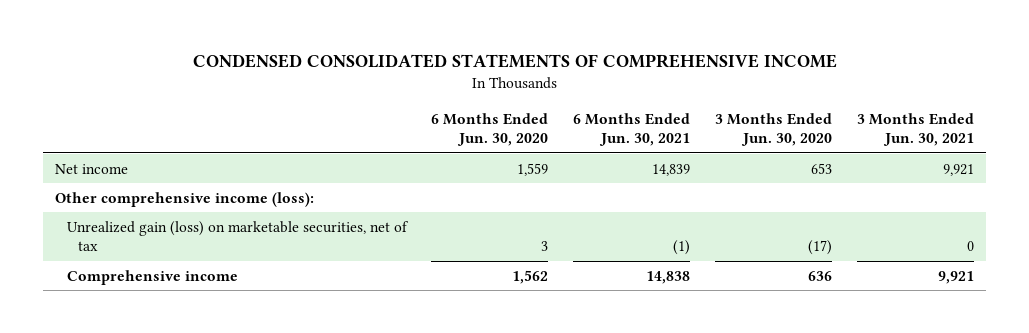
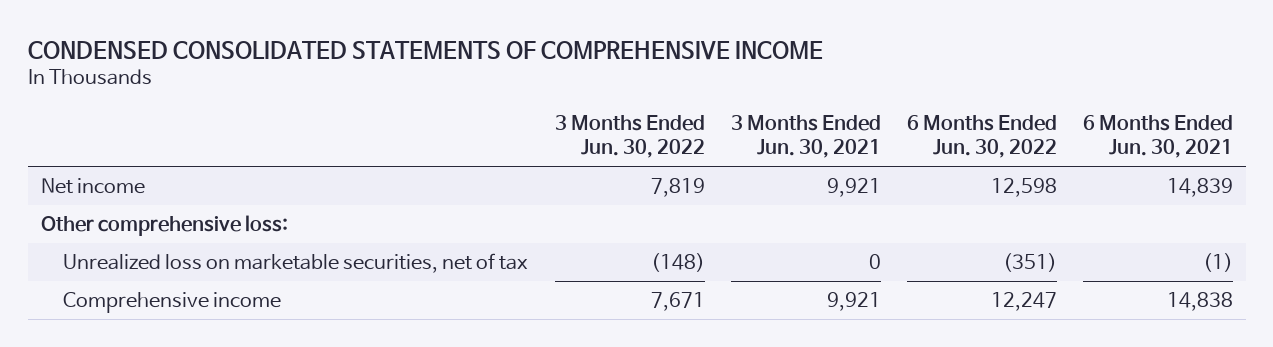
[431,112,549,147] 6 Months Ended Jun. 30, 2020 -> none
[714,112,832,147] 3 Months Ended Jun. 30, 2020 -> none
none -> [554,114,705,159] 3 Months Ended Jun. 30, 2022
none -> [906,114,1057,159] 6 Months Ended Jun. 30, 2022
[55,191,315,207] Other comprehensive income (loss): -> [40,214,288,236] Other comprehensive loss:
[66,220,409,252] Unrealized gain (loss) on marketable securities, net of tax -> [63,252,529,273] Unrealized loss on marketable securities, net of tax

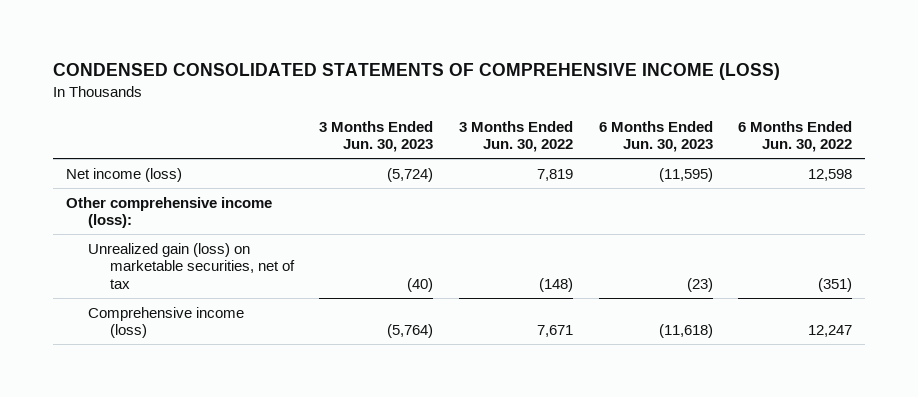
[27,41,823,61] CONDENSED CONSOLIDATED STATEMENTS OF COMPREHENSIVE INCOME -> [52,63,780,81] CONDENSED CONSOLIDATED STATEMENTS OF COMPREHENSIVE INCOME (LOSS)
[730,114,881,159] 3 Months Ended Jun. 30, 2021 -> none
[1082,114,1233,159] 6 Months Ended Jun. 30, 2021 -> none
none -> [319,120,434,153] 3 Months Ended Jun. 30, 2023
none -> [598,120,713,153] 6 Months Ended Jun. 30, 2023
[40,177,145,194] Net income -> [65,167,182,182] Net income (loss)
[40,214,288,236] Other comprehensive loss: -> [65,196,272,229] Other comprehensive income (loss):
[63,252,529,273] Unrealized loss on marketable securities, net of tax -> [87,242,295,289] Unrealized gain (loss) on marketable securities, net of tax
[63,291,282,313] Comprehensive income -> [87,306,244,339] Comprehensive income (loss)

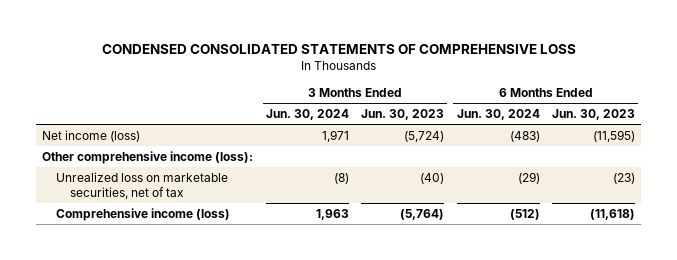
[52,63,780,81] CONDENSED CONSOLIDATED STATEMENTS OF COMPREHENSIVE INCOME (LOSS) -> [101,44,576,55] CONDENSED CONSOLIDATED STATEMENTS OF COMPREHENSIVE LOSS
[459,120,574,153] 3 Months Ended Jun. 30, 2022 -> none
[738,120,853,153] 6 Months Ended Jun. 30, 2022 -> none
none -> [265,108,349,120] Jun. 30, 2024
none -> [456,108,540,120] Jun. 30, 2024
[87,242,295,289] Unrealized gain (loss) on marketable securities, net of tax -> [56,171,229,199] Unrealized loss on marketable securities, net of tax

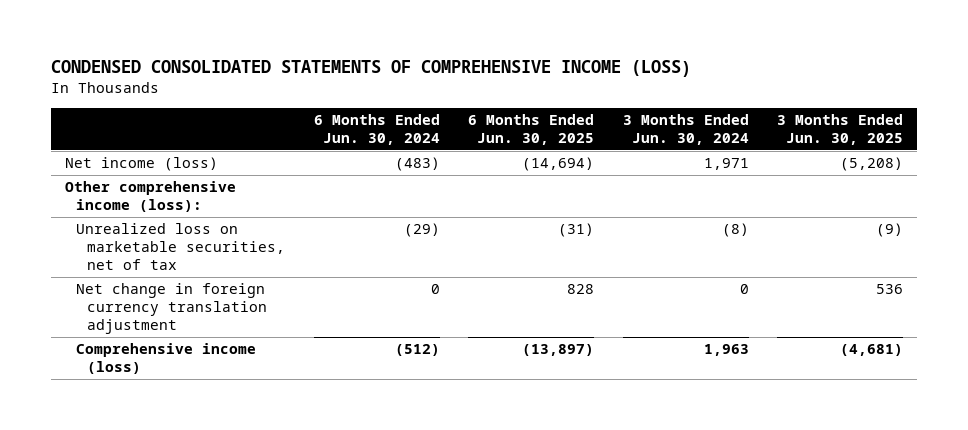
[101,44,576,55] CONDENSED CONSOLIDATED STATEMENTS OF COMPREHENSIVE LOSS -> [50,60,691,78] CONDENSED CONSOLIDATED STATEMENTS OF COMPREHENSIVE INCOME (LOSS)
[361,108,445,120] Jun. 30, 2023 -> none
[552,108,636,120] Jun. 30, 2023 -> none
none -> [468,114,595,146] 6 Months Ended Jun. 30, 2025
none -> [777,114,904,146] 3 Months Ended Jun. 30, 2025
none -> [76,283,268,335] Net change in foreign currency translation adjustment

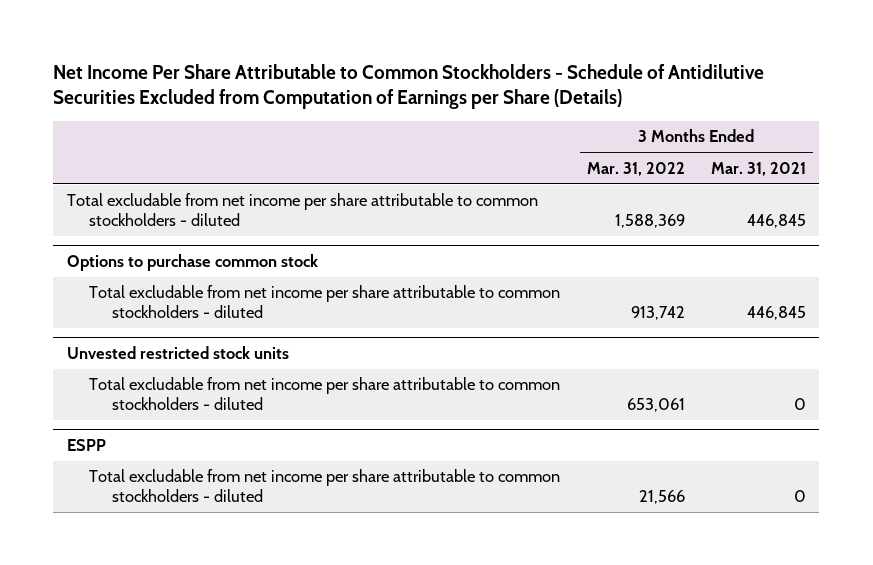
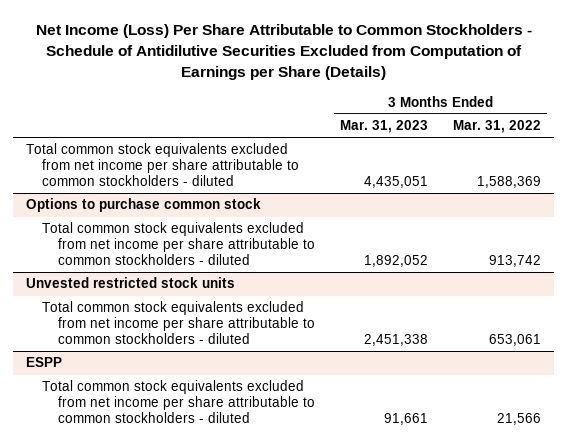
[53,63,765,110] Net Income Per Share Attributable to Common Stockholders - Schedule of Antidilutive Securities Excluded from Computation of Earnings per Share (Details) -> [35,23,532,80] Net Income (Loss) Per Share Attributable to Common Stockholders - Schedule of Antidilutive Securities Excluded from Computation of Earnings per Share (Details)
[711,161,807,176] Mar. 31, 2021 -> none
none -> [340,120,429,134] Mar. 31, 2023
[66,193,538,226] Total excludable from net income per share attributable to common stockholders - diluted -> [25,143,300,187] Total common stock equivalents excluded from net income per share attributable to common stockholders - diluted
[89,285,561,318] Total excludable from net income per share attributable to common stockholders - diluted -> [42,222,316,266] Total common stock equivalents excluded from net income per share attributable to common stockholders - diluted
[89,377,561,410] Total excludable from net income per share attributable to common stockholders - diluted -> [42,301,316,345] Total common stock equivalents excluded from net income per share attributable to common stockholders - diluted
[89,469,561,502] Total excludable from net income per share attributable to common stockholders - diluted -> [42,380,316,424] Total common stock equivalents excluded from net income per share attributable to common stockholders - diluted

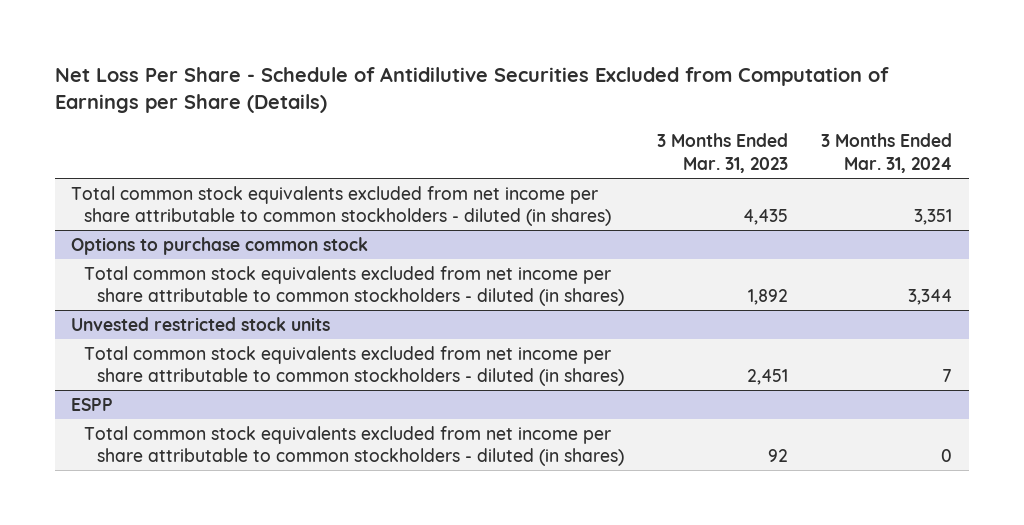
[35,23,532,80] Net Income (Loss) Per Share Attributable to Common Stockholders - Schedule of Antidilutive Securities Excluded from Computation of Earnings per Share (Details) -> [54,66,889,114] Net Loss Per Share - Schedule of Antidilutive Securities Excluded from Computation of Earnings per Share (Details)
[453,120,542,134] Mar. 31, 2022 -> none
none -> [821,133,953,173] 3 Months Ended Mar. 31, 2024
[25,143,300,187] Total common stock equivalents excluded from net income per share attributable to common stockholders - diluted -> [71,185,611,227] Total common stock equivalents excluded from net income per share attributable to common stockholders - diluted (in shares)
[364,176,429,189] 4,435,051 -> [743,209,789,226] 4,435
[42,222,316,266] Total common stock equivalents excluded from net income per share attributable to common stockholders - diluted -> [83,265,624,307] Total common stock equivalents excluded from net income per share attributable to common stockholders - diluted (in shares)
[364,255,429,268] 1,892,052 -> [748,289,789,306] 1,892
[42,301,316,345] Total common stock equivalents excluded from net income per share attributable to common stockholders - diluted -> [83,345,624,387] Total common stock equivalents excluded from net income per share attributable to common stockholders - diluted (in shares)
[364,334,429,347] 2,451,338 -> [747,369,789,386] 2,451
[42,380,316,424] Total common stock equivalents excluded from net income per share attributable to common stockholders - diluted -> [83,425,624,467] Total common stock equivalents excluded from net income per share attributable to common stockholders - diluted (in shares)
[384,413,429,426] 91,661 -> [768,449,789,463] 92

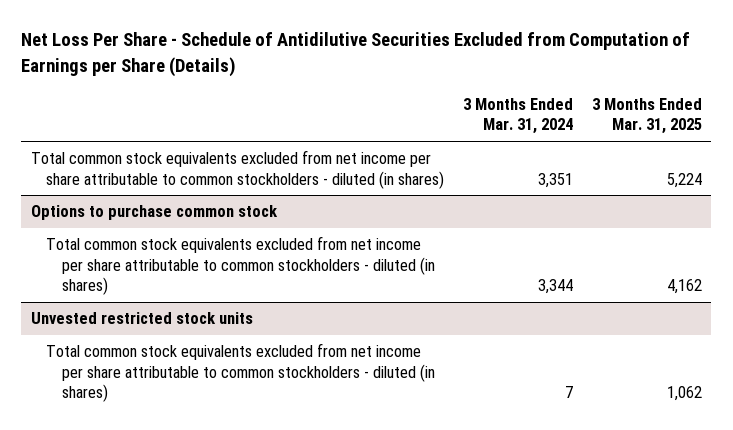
[657,133,789,173] 3 Months Ended Mar. 31, 2023 -> none
none -> [592,98,703,135] 3 Months Ended Mar. 31, 2025
[71,397,114,411] ESPP -> none
[83,425,624,467] Total common stock equivalents excluded from net income per share attributable to common stockholders - diluted (in shares) -> none

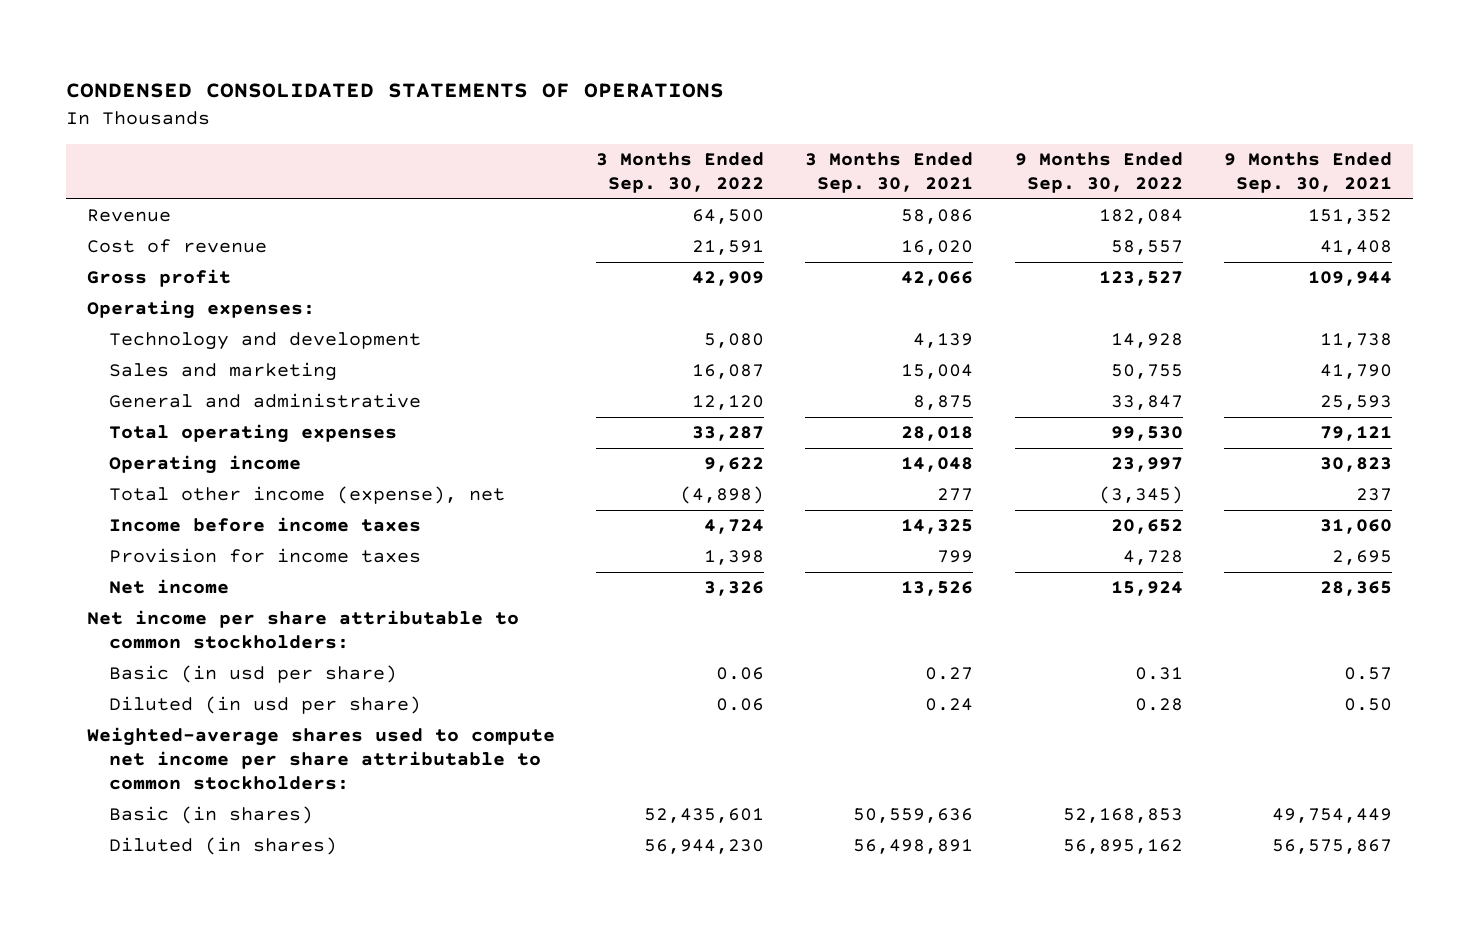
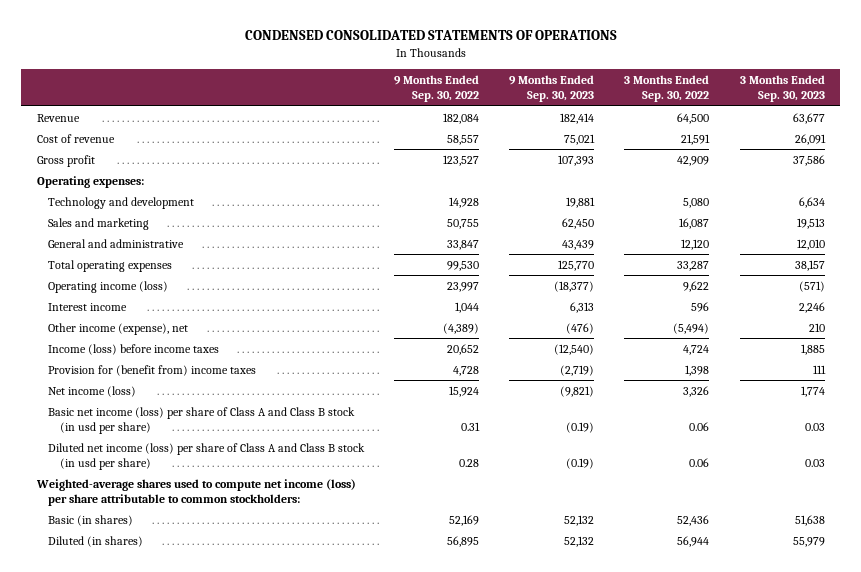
[805,152,974,193] 3 Months Ended Sep. 30, 2021 -> none
[1224,152,1393,193] 9 Months Ended Sep. 30, 2021 -> none
none -> [509,74,595,103] 9 Months Ended Sep. 30, 2023
none -> [739,74,825,103] 3 Months Ended Sep. 30, 2023
[86,610,519,650] Net income per share attributable to common stockholders: -> none
[109,455,302,475] Operating income -> [48,280,169,293] Operating income (loss)
none -> [48,302,128,311] Interest income
[109,486,506,505] Total other income (expense), net -> [48,322,189,335] Other income (expense), net
[680,486,765,505] (4,898) -> [673,322,710,334] (5,494)
[1098,486,1183,505] (3,345) -> [443,322,480,334] (4,389)
[109,517,422,533] Income before income taxes -> [48,343,220,355] Income (loss) before income taxes
[109,548,422,564] Provision for income taxes -> [48,364,257,376] Provision for (benefit from) income taxes
[109,579,230,595] Net income -> [48,385,137,397] Net income (loss)
[109,665,398,684] Basic (in usd per share) -> [48,406,356,435] Basic net income (loss) per share of Class A and Class B stock (in usd per share)
[109,696,422,715] Diluted (in usd per share) -> [48,442,366,471] Diluted net income (loss) per share of Class A and Class B stock (in usd per share)
[86,727,555,791] Weighted-average shares used to compute net income per share attributable to common stockholders: -> [35,478,356,507] Weighted-average shares used to compute net income (loss) per share attributable to common stockholders:
[644,808,765,824] 52,435,601 -> [677,514,710,526] 52,436
[1062,808,1183,824] 52,168,853 -> [449,514,480,526] 52,169
[644,839,765,855] 56,944,230 -> [677,535,710,547] 56,944
[1062,839,1183,855] 56,895,162 -> [447,535,480,547] 56,895

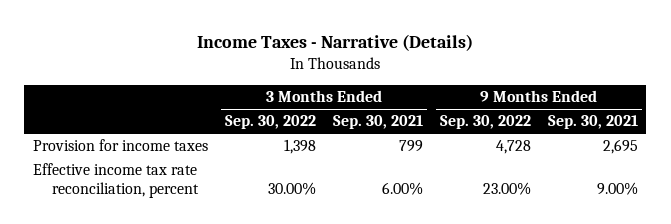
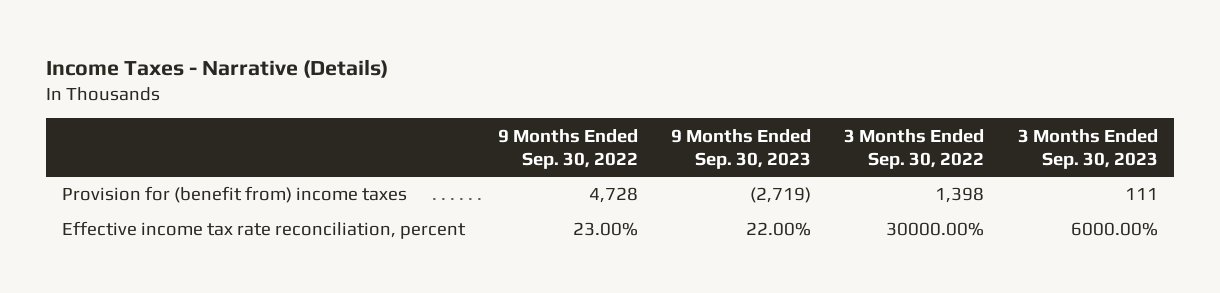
[332,115,423,130] Sep. 30, 2021 -> none
[547,115,638,130] Sep. 30, 2021 -> none
none -> [671,128,812,170] 9 Months Ended Sep. 30, 2023
none -> [1017,128,1158,170] 3 Months Ended Sep. 30, 2023
[32,139,208,152] Provision for income taxes -> [62,186,408,204] Provision for (benefit from) income taxes
[267,181,316,195] 30.00% -> [886,222,985,237] 30000.00%

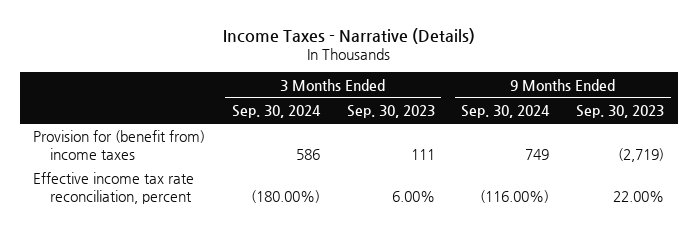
[498,128,639,170] 9 Months Ended Sep. 30, 2022 -> none
[844,128,985,170] 3 Months Ended Sep. 30, 2022 -> none
none -> [231,105,321,119] Sep. 30, 2024
none -> [461,105,551,119] Sep. 30, 2024
[1070,222,1158,237] 6000.00% -> [391,190,435,202] 6.00%

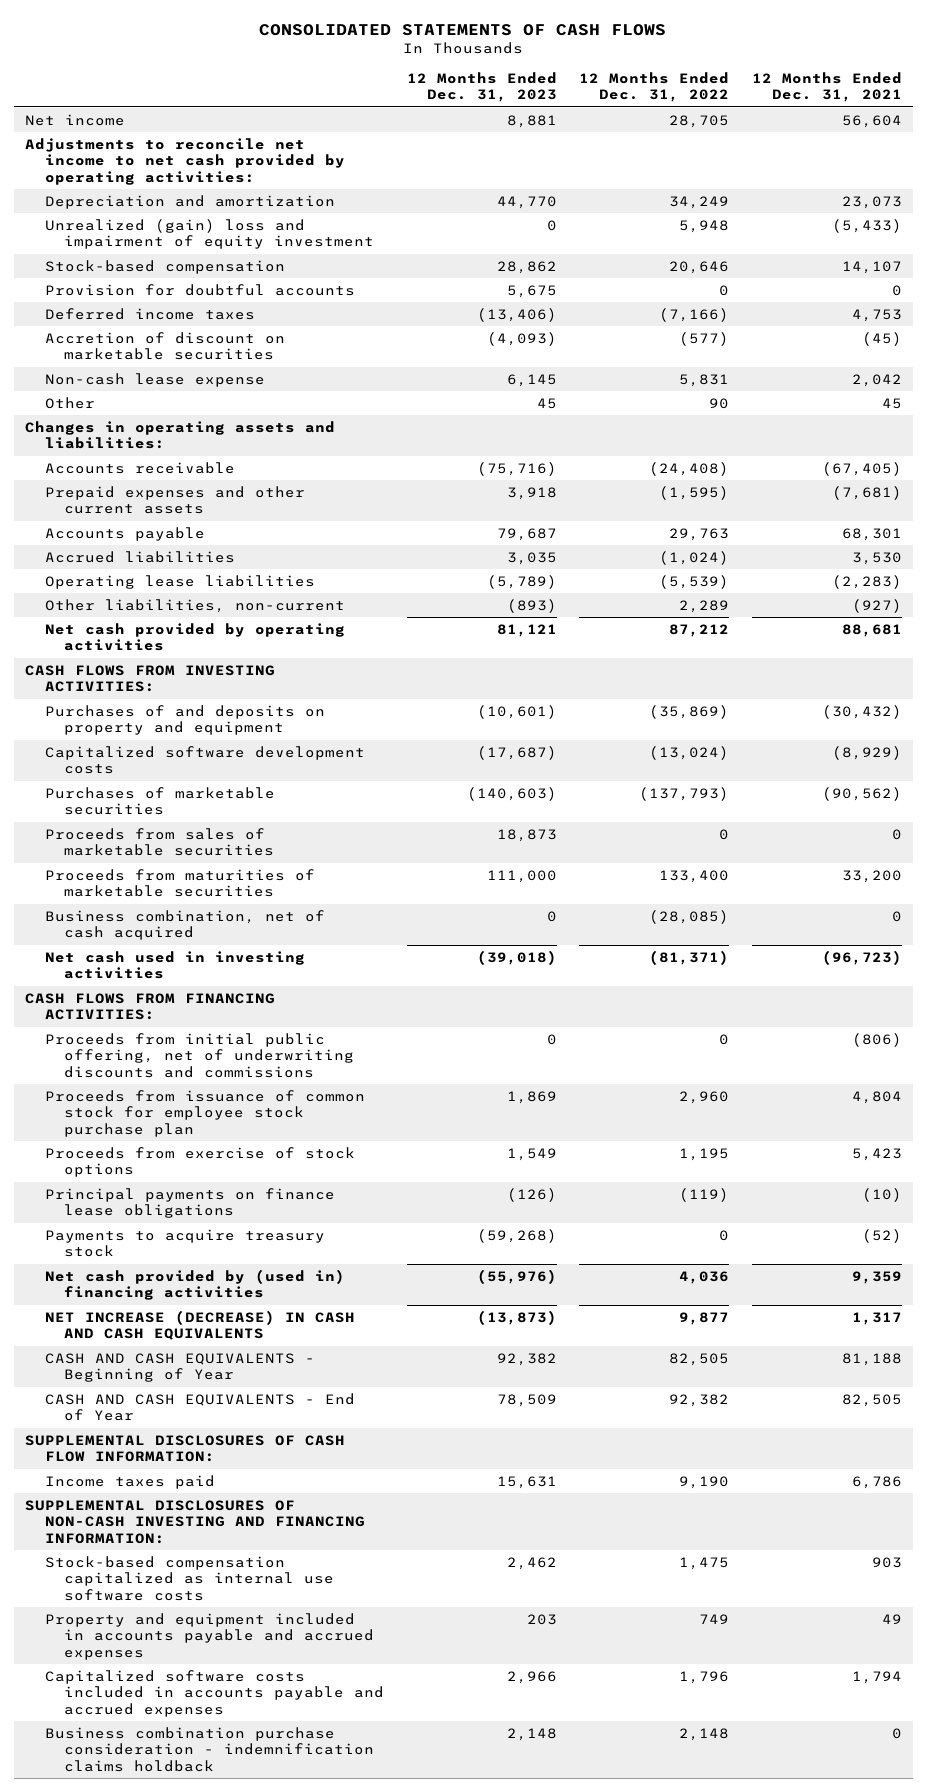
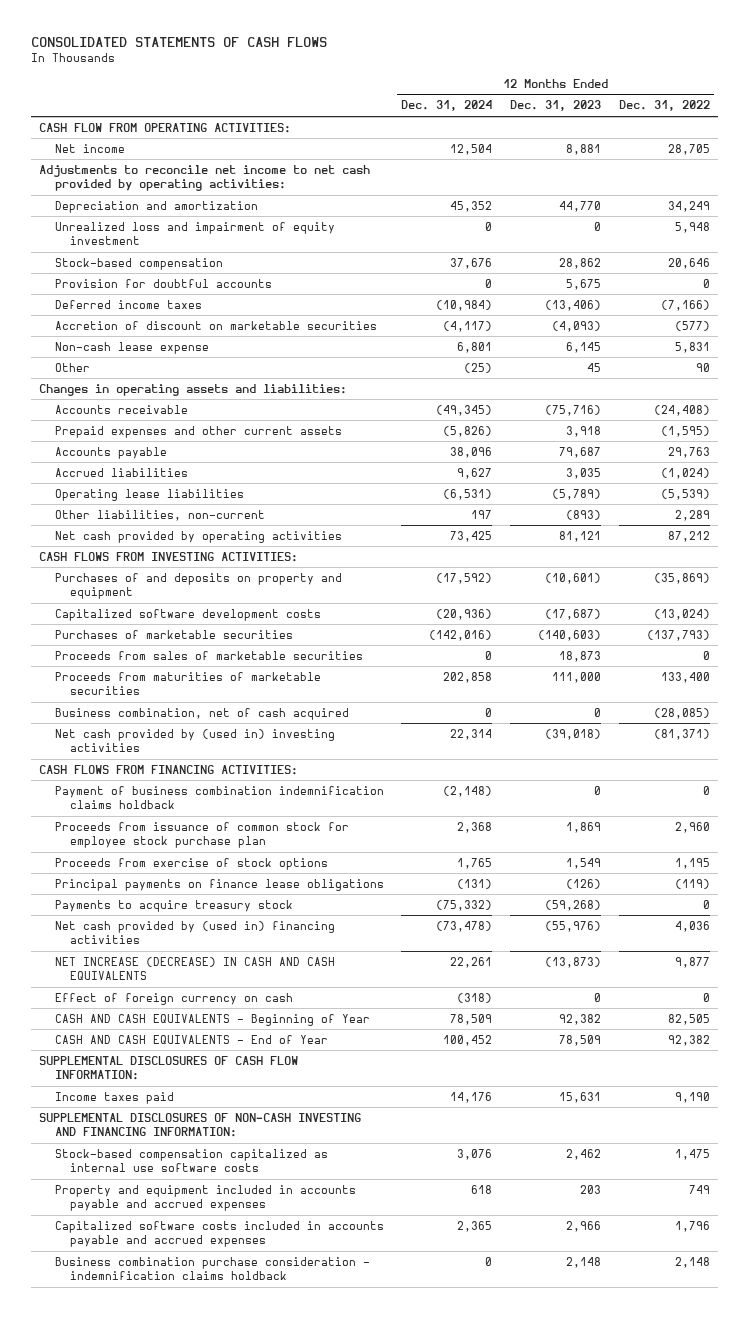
[751,71,902,103] 12 Months Ended Dec. 31, 2021 -> none
none -> [401,100,493,112] Dec. 31, 2024
none -> [39,122,292,133] CASH FLOW FROM OPERATING ACTIVITIES:
[44,218,375,250] Unrealized (gain) loss and impairment of equity investment -> [54,221,335,246] Unrealized loss and impairment of equity investment
[44,950,305,980] Net cash used in investing activities -> [54,728,335,753] Net cash provided by (used in) investing activities
[44,1032,355,1078] Proceeds from initial public offering, net of underwriting discounts and commissions -> none
none -> [54,785,384,810] Payment of business combination indemnification claims holdback
none -> [54,992,293,1005] Effect of foreign currency on cash

